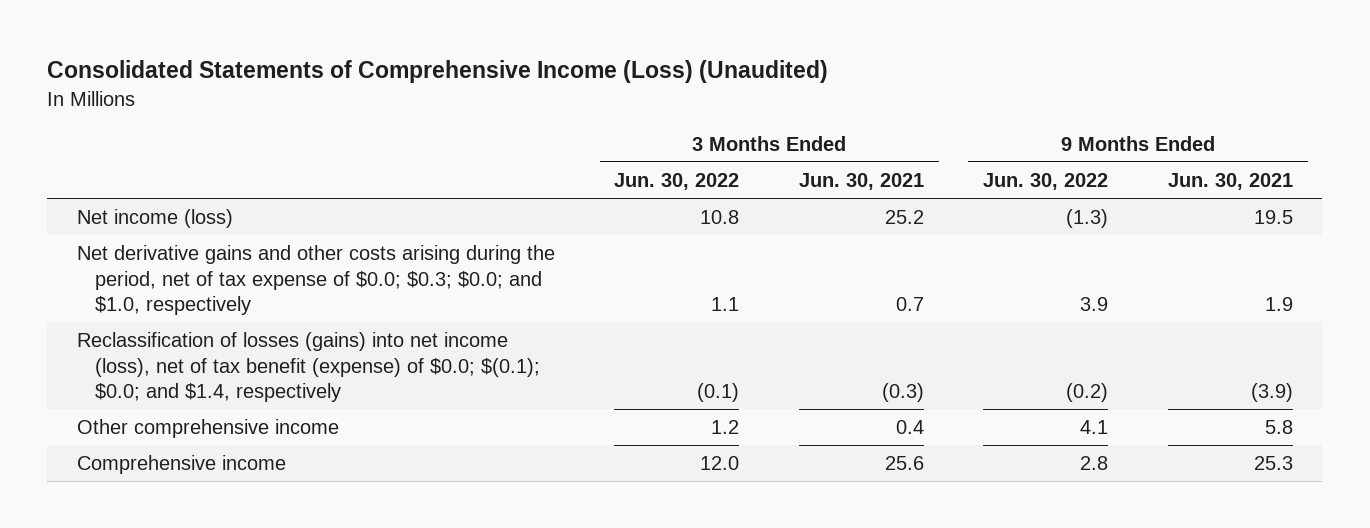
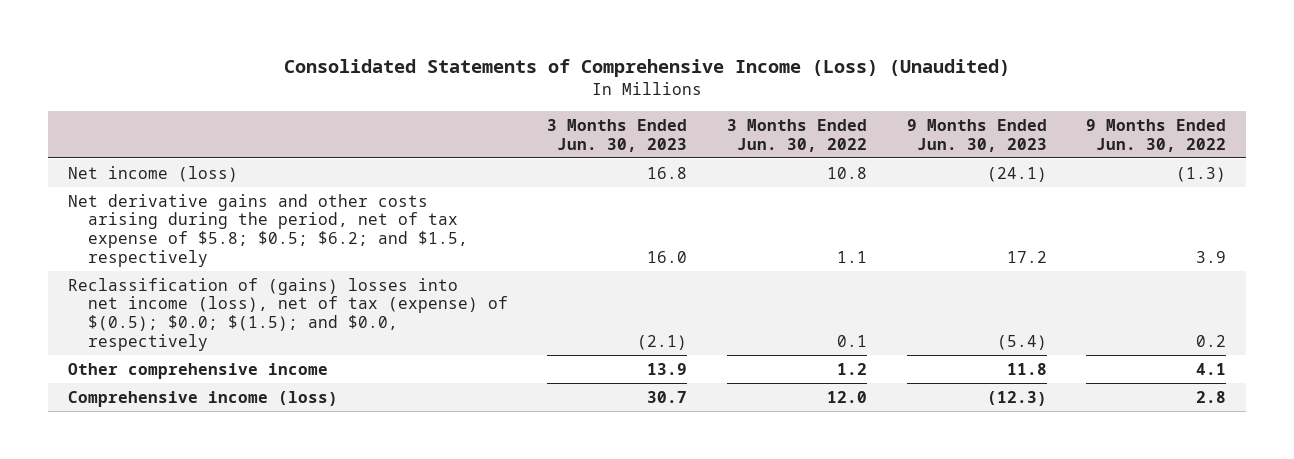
[798,173,924,191] Jun. 30, 2021 -> none
[1167,173,1293,191] Jun. 30, 2021 -> none
none -> [547,118,688,152] 3 Months Ended Jun. 30, 2023
none -> [906,118,1047,152] 9 Months Ended Jun. 30, 2023
[76,245,555,316] Net derivative gains and other costs arising during the period, net of tax expense of $0.0; $0.3; $0.0; and $1.0, respectively -> [67,193,468,267] Net derivative gains and other costs arising during the period, net of tax expense of $5.8; $0.5; $6.2; and $1.5, respectively
[76,332,540,403] Reclassification of losses (gains) into net income (loss), net of tax benefit (expense) of $0.0; $(0.1); $0.0; and $1.4, respectively -> [67,277,508,351] Reclassification of (gains) losses into net income (loss), net of tax (expense) of $(0.5); $0.0; $(1.5); and $0.0, respectively
[697,383,740,403] (0.1) -> [837,334,868,347] 0.1
[1066,383,1109,403] (0.2) -> [1196,334,1227,347] 0.2
[76,455,286,475] Comprehensive income -> [67,390,338,407] Comprehensive income (loss)

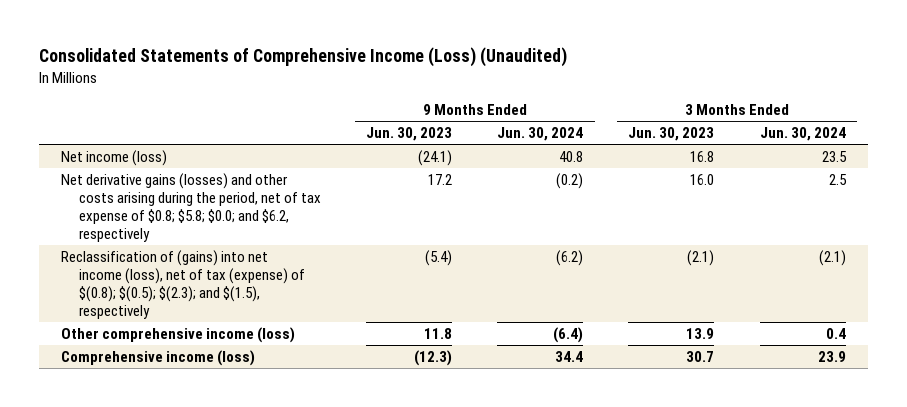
[727,118,868,152] 3 Months Ended Jun. 30, 2022 -> none
[1086,118,1227,152] 9 Months Ended Jun. 30, 2022 -> none
none -> [497,127,584,142] Jun. 30, 2024
none -> [759,127,846,142] Jun. 30, 2024
[67,193,468,267] Net derivative gains and other costs arising during the period, net of tax expense of $5.8; $0.5; $6.2; and $1.5, respectively -> [61,172,322,242] Net derivative gains (losses) and other costs arising during the period, net of tax expense of $0.8; $5.8; $0.0; and $6.2, respectively
[67,277,508,351] Reclassification of (gains) losses into net income (loss), net of tax (expense) of $(0.5); $0.0; $(1.5); and $0.0, respectively -> [61,249,306,319] Reclassification of (gains) into net income (loss), net of tax (expense) of $(0.8); $(0.5); $(2.3); and $(1.5), respectively
[67,362,328,379] Other comprehensive income -> [61,326,296,343] Other comprehensive income (loss)

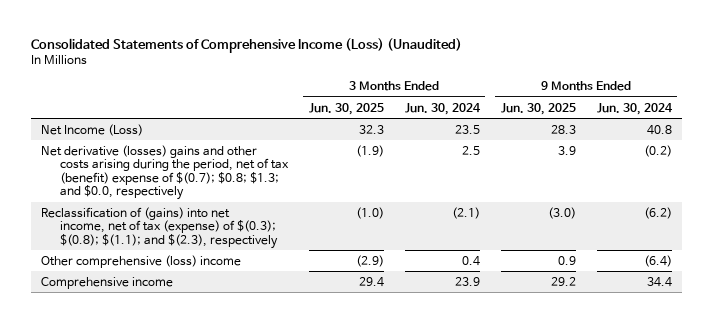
[366,127,453,142] Jun. 30, 2023 -> none
[628,127,715,142] Jun. 30, 2023 -> none
none -> [308,102,384,115] Jun. 30, 2025
none -> [500,102,576,115] Jun. 30, 2025
[61,149,168,166] Net income (loss) -> [41,123,144,136] Net Income (Loss)
[61,172,322,242] Net derivative gains (losses) and other costs arising during the period, net of tax expense of $0.8; $5.8; $0.0; and $6.2, respectively -> [41,144,289,201] Net derivative (losses) gains and other costs arising during the period, net of tax (benefit) expense of $(0.7); $0.8; $1.3; and $0.0, respectively
[61,249,306,319] Reclassification of (gains) into net income (loss), net of tax (expense) of $(0.8); $(0.5); $(2.3); and $(1.5), respectively -> [41,206,278,249] Reclassification of (gains) into net income, net of tax (expense) of $(0.3); $(0.8); $(1.1); and $(2.3), respectively
[61,326,296,343] Other comprehensive income (loss) -> [41,254,242,268] Other comprehensive (loss) income
[61,349,256,366] Comprehensive income (loss) -> [41,276,174,289] Comprehensive income

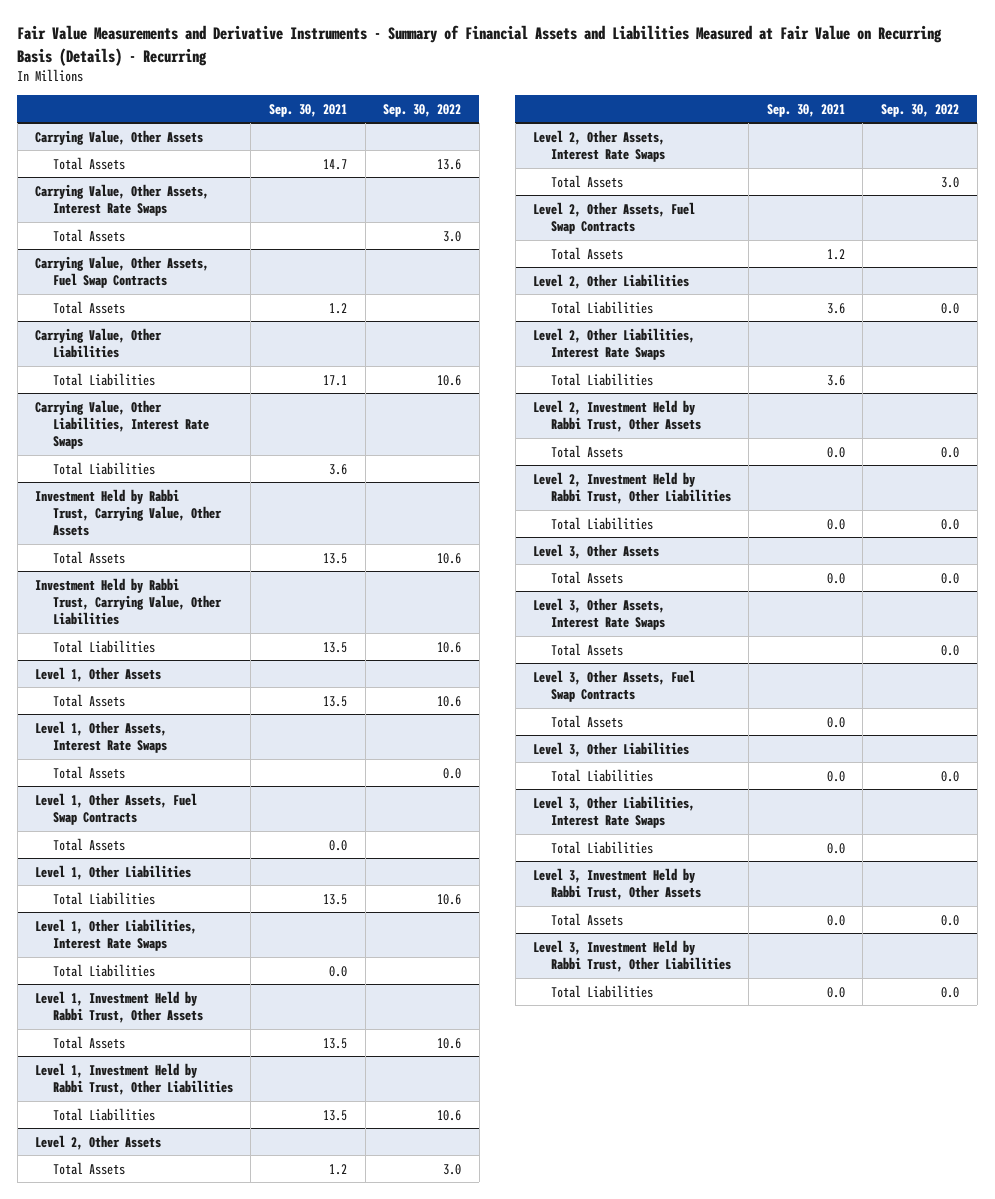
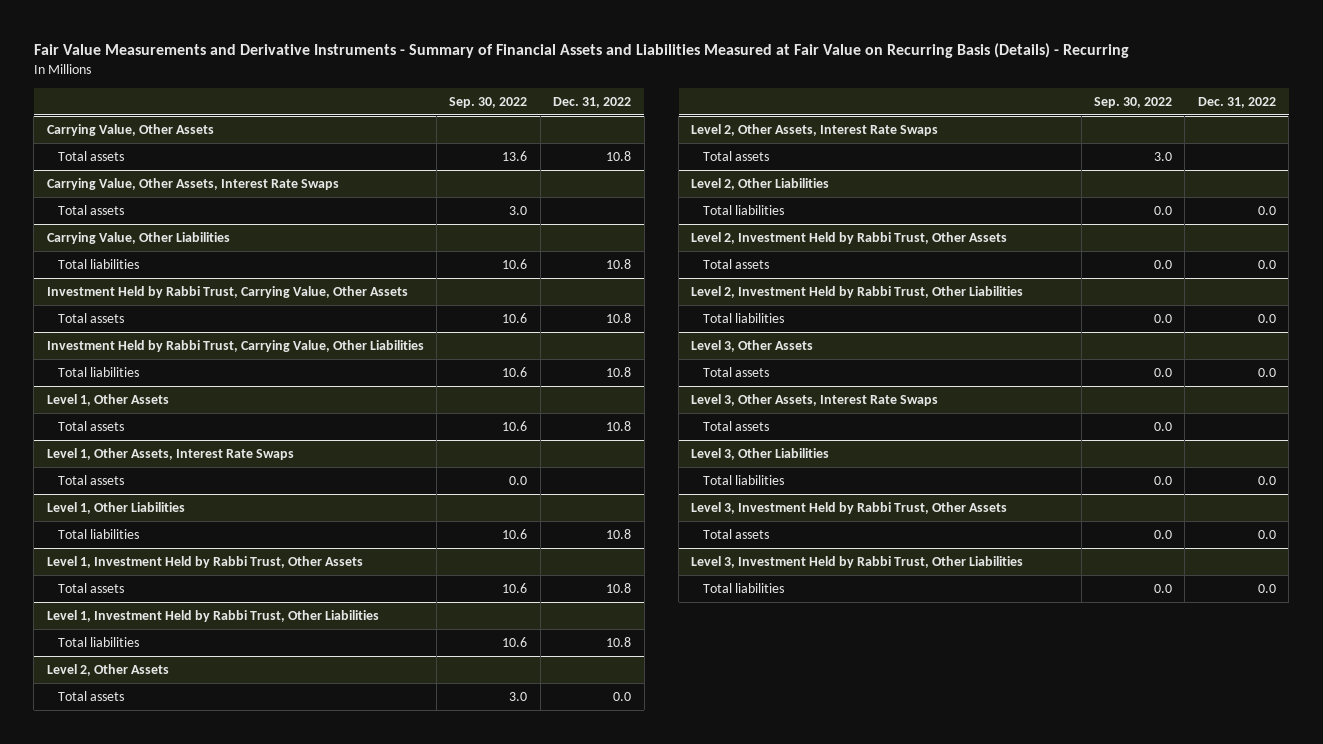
[269,103,348,117] Sep. 30, 2021 -> none
none -> [553,96,632,108] Dec. 31, 2022
[52,156,125,170] Total Assets -> [58,151,125,162] Total assets
[35,255,210,289] Carrying Value, Other Assets, Fuel Swap Contracts -> none
[52,300,125,314] Total Assets -> none
[52,228,125,242] Total Assets -> [58,205,125,216] Total assets
[35,399,209,450] Carrying Value, Other Liabilities, Interest Rate Swaps -> none
[52,461,155,475] Total Liabilities -> none
[52,372,155,386] Total Liabilities -> [58,259,140,270] Total liabilities
[52,550,125,564] Total Assets -> [58,313,125,324] Total assets
[52,639,155,653] Total Liabilities -> [58,367,140,378] Total liabilities
[52,693,125,707] Total Assets -> [58,421,125,432] Total assets
[35,792,198,826] Level 1, Other Assets, Fuel Swap Contracts -> none
[52,837,125,851] Total Assets -> none
[52,765,125,779] Total Assets -> [58,475,125,486] Total assets
[35,918,198,952] Level 1, Other Liabilities, Interest Rate Swaps -> none
[52,963,155,977] Total Liabilities -> none
[52,891,155,905] Total Liabilities -> [58,529,140,540] Total liabilities
[52,1035,125,1049] Total Assets -> [58,583,125,594] Total assets
[52,1107,155,1121] Total Liabilities -> [58,637,140,648] Total liabilities
[52,1161,125,1175] Total Assets -> [58,691,125,702] Total assets
[533,201,696,235] Level 2, Other Assets, Fuel Swap Contracts -> none
[550,246,623,260] Total Assets -> none
[550,174,623,188] Total Assets -> [702,151,769,162] Total assets
[533,327,696,361] Level 2, Other Liabilities, Interest Rate Swaps -> none
[550,372,653,386] Total Liabilities -> none
[550,300,653,314] Total Liabilities -> [702,205,784,216] Total liabilities
[550,444,623,458] Total Assets -> [702,259,769,270] Total assets
[550,516,653,530] Total Liabilities -> [702,313,784,324] Total liabilities
[550,570,623,584] Total Assets -> [702,367,769,378] Total assets
[533,669,696,703] Level 3, Other Assets, Fuel Swap Contracts -> none
[550,714,623,728] Total Assets -> none
[550,642,623,656] Total Assets -> [702,421,769,432] Total assets
[533,795,696,829] Level 3, Other Liabilities, Interest Rate Swaps -> none
[550,840,653,854] Total Liabilities -> none
[550,768,653,782] Total Liabilities -> [702,475,784,486] Total liabilities
[550,912,623,926] Total Assets -> [702,529,769,540] Total assets
[550,984,653,998] Total Liabilities -> [702,583,784,594] Total liabilities

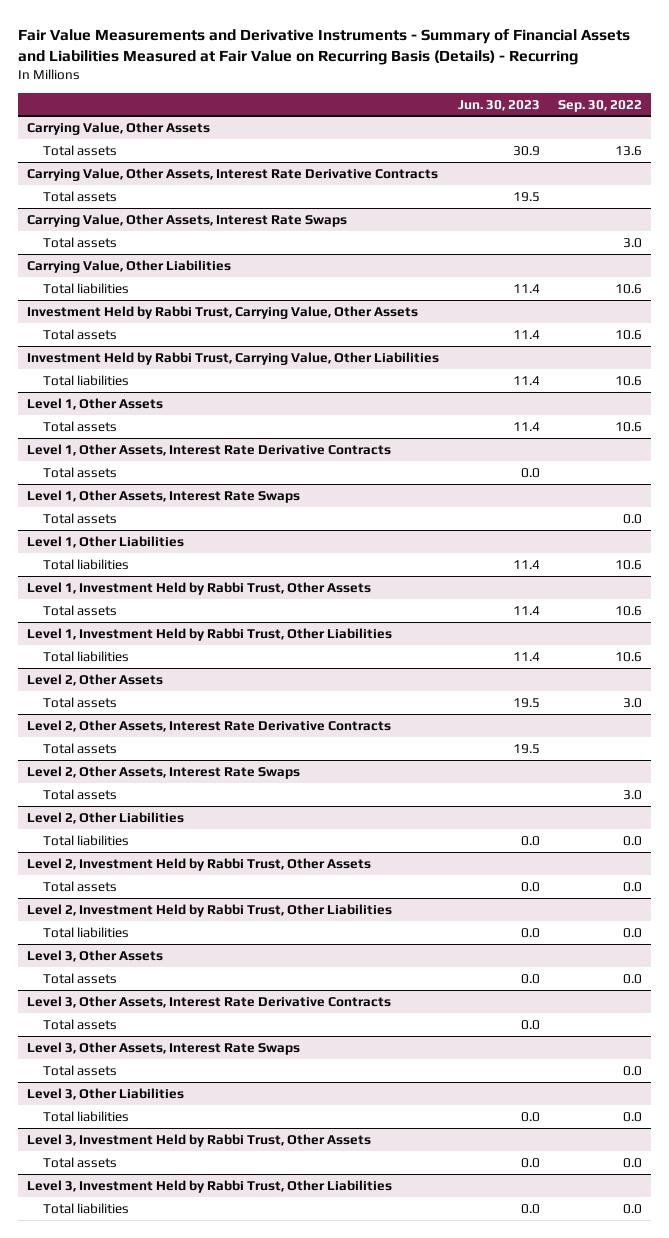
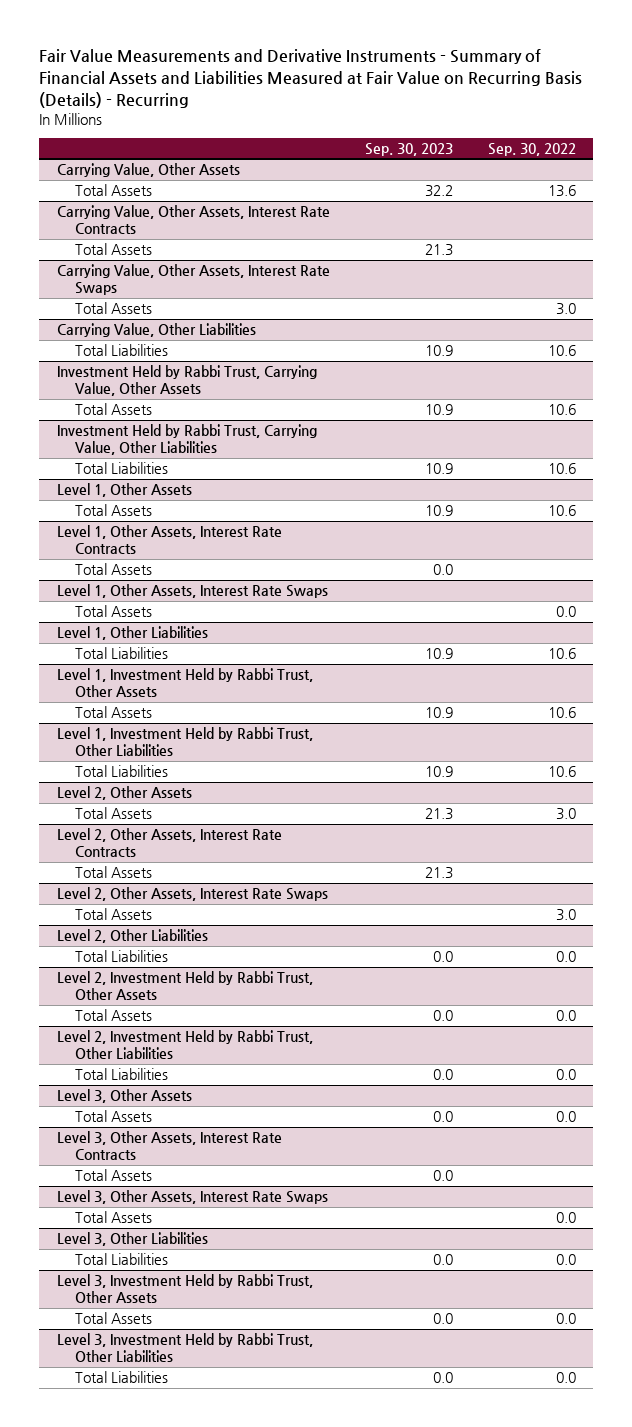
[457,99,540,111] Jun. 30, 2023 -> none
none -> [364,142,453,156] Sep. 30, 2023
[42,144,117,156] Total assets -> [75,184,153,197] Total Assets
[27,167,439,181] Carrying Value, Other Assets, Interest Rate Derivative Contracts -> [56,205,330,235] Carrying Value, Other Assets, Interest Rate Contracts
[42,190,117,202] Total assets -> [75,243,153,256] Total Assets
[42,236,117,248] Total assets -> [75,302,153,315] Total Assets
[42,282,129,294] Total liabilities -> [75,344,169,357] Total Liabilities
[42,328,117,340] Total assets -> [75,403,153,416] Total Assets
[42,374,129,386] Total liabilities -> [75,462,169,475] Total Liabilities
[42,420,117,432] Total assets -> [75,504,153,517] Total Assets
[27,443,392,456] Level 1, Other Assets, Interest Rate Derivative Contracts -> [56,525,282,555] Level 1, Other Assets, Interest Rate Contracts
[42,466,117,478] Total assets -> [75,563,153,576] Total Assets
[42,512,117,524] Total assets -> [75,605,153,618] Total Assets
[42,558,129,570] Total liabilities -> [75,647,169,660] Total Liabilities
[42,604,117,616] Total assets -> [75,706,153,719] Total Assets
[42,650,129,662] Total liabilities -> [75,765,169,778] Total Liabilities
[42,696,117,708] Total assets -> [75,807,153,820] Total Assets
[27,719,392,732] Level 2, Other Assets, Interest Rate Derivative Contracts -> [56,828,282,858] Level 2, Other Assets, Interest Rate Contracts
[42,742,117,754] Total assets -> [75,866,153,879] Total Assets
[42,788,117,800] Total assets -> [75,908,153,921] Total Assets
[42,834,129,846] Total liabilities -> [75,950,169,963] Total Liabilities
[42,880,117,892] Total assets -> [75,1009,153,1022] Total Assets
[42,926,129,938] Total liabilities -> [75,1068,169,1081] Total Liabilities
[42,972,117,984] Total assets -> [75,1110,153,1123] Total Assets
[27,995,392,1008] Level 3, Other Assets, Interest Rate Derivative Contracts -> [56,1131,282,1161] Level 3, Other Assets, Interest Rate Contracts
[42,1018,117,1030] Total assets -> [75,1169,153,1182] Total Assets
[42,1064,117,1076] Total assets -> [75,1211,153,1224] Total Assets
[42,1110,129,1122] Total liabilities -> [75,1253,169,1266] Total Liabilities
[42,1156,117,1168] Total assets -> [75,1312,153,1325] Total Assets
[42,1202,129,1214] Total liabilities -> [75,1371,169,1384] Total Liabilities

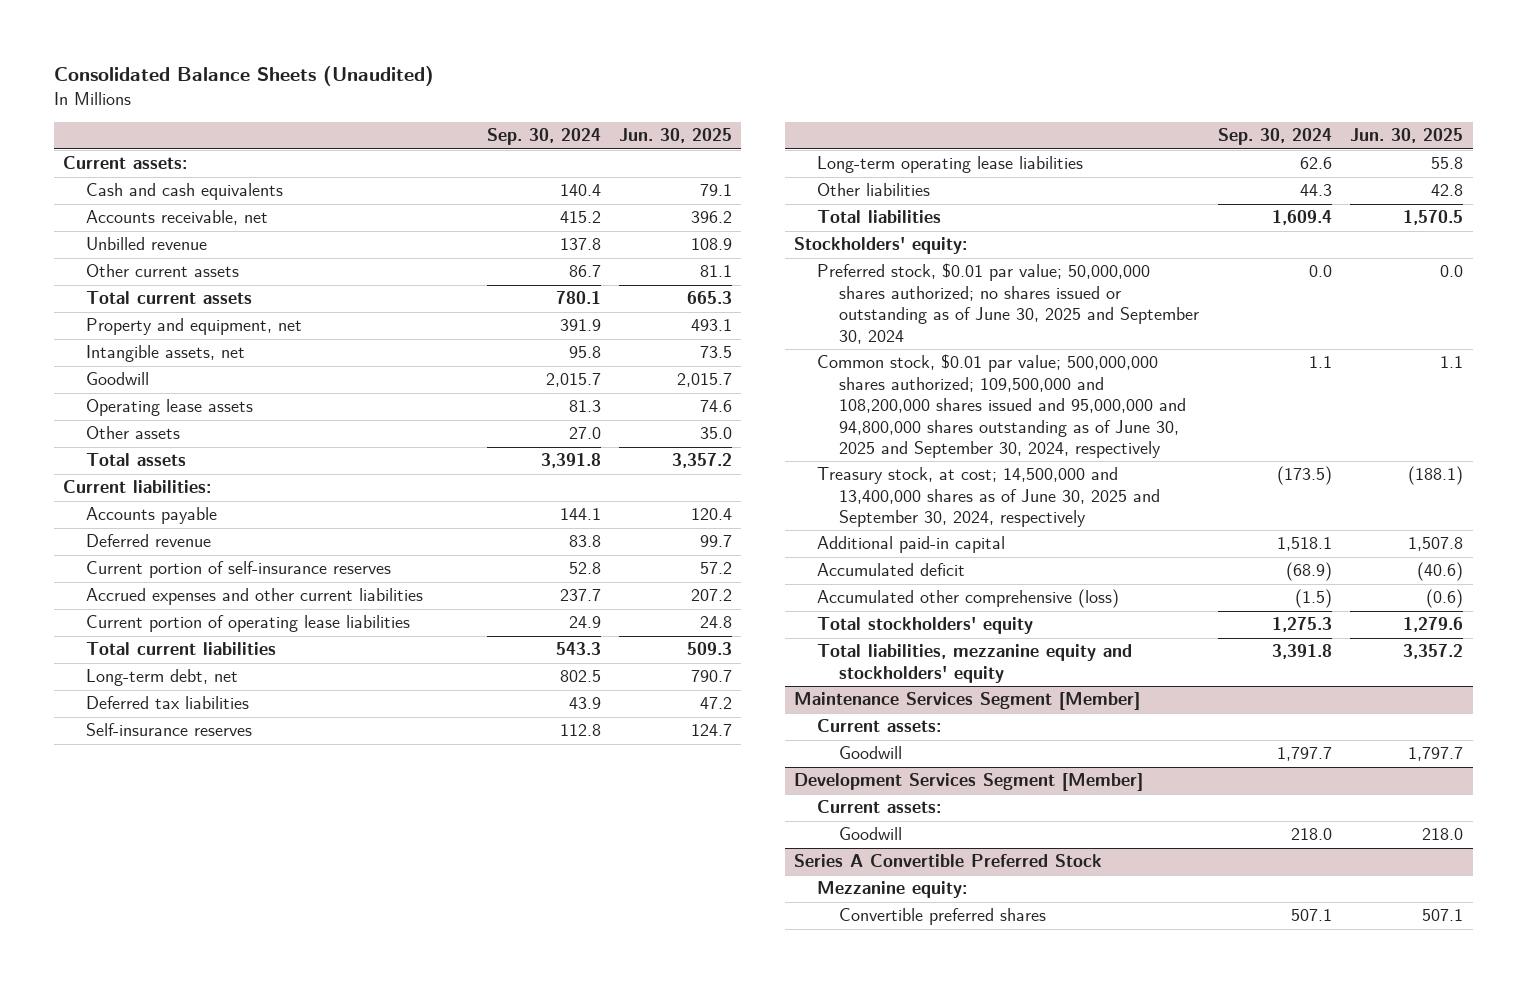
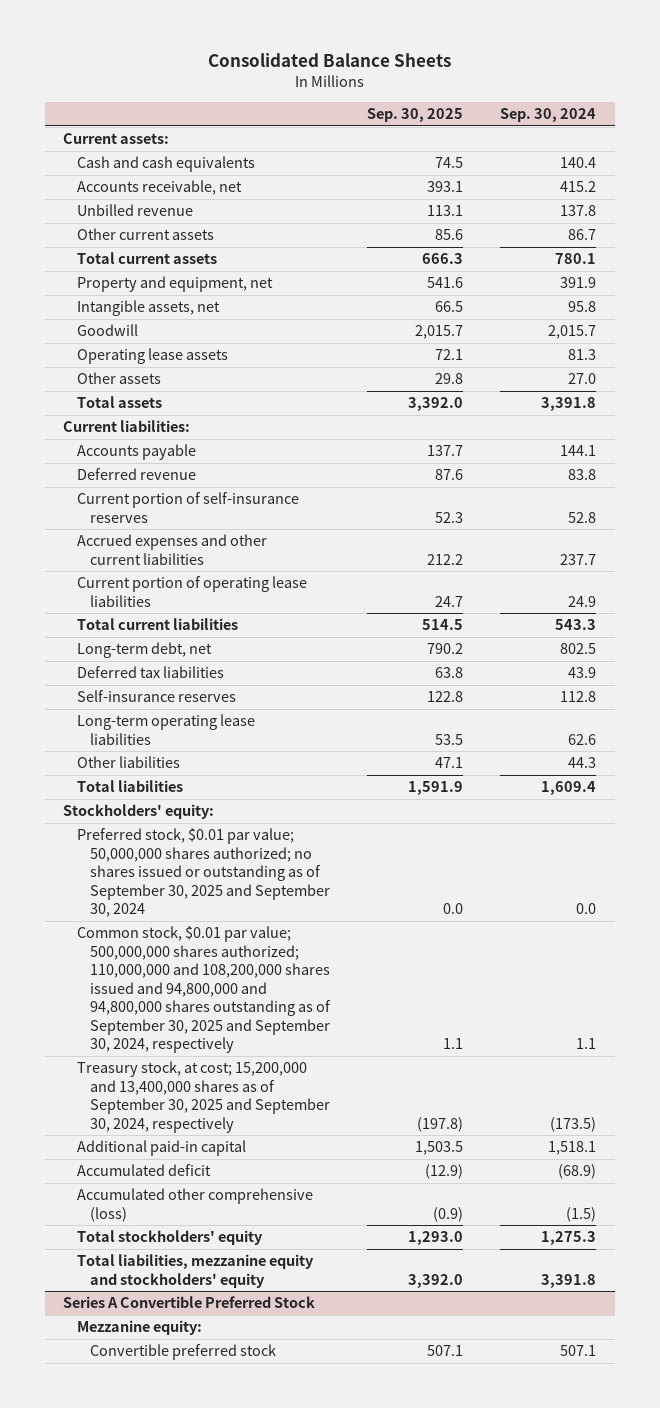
[53,65,434,86] Consolidated Balance Sheets (Unaudited) -> [207,53,451,68] Consolidated Balance Sheets
[619,128,733,144] Jun. 30, 2025 -> none
none -> [367,108,464,123] Sep. 30, 2025
[816,263,1200,344] Preferred stock, $0.01 par value; 50,000,000 shares authorized; no shares issued or outstanding as of June 30, 2025 and September 30, 2024 -> [76,828,330,918] Preferred stock, $0.01 par value; 50,000,000 shares authorized; no shares issued or outstanding as of September 30, 2025 and September 30, 2024
[816,354,1187,459] Common stock, $0.01 par value; 500,000,000 shares authorized; 109,500,000 and 108,200,000 shares issued and 95,000,000 and 94,800,000 shares outstanding as of June 30, 2025 and September 30, 2024, respectively -> [76,926,331,1054] Common stock, $0.01 par value; 500,000,000 shares authorized; 110,000,000 and 108,200,000 shares issued and 94,800,000 and 94,800,000 shares outstanding as of September 30, 2025 and September 30, 2024, respectively
[816,467,1161,528] Treasury stock, at cost; 14,500,000 and 13,400,000 shares as of June 30, 2025 and September 30, 2024, respectively -> [76,1061,330,1133] Treasury stock, at cost; 15,200,000 and 13,400,000 shares as of September 30, 2025 and September 30, 2024, respectively
[794,692,1141,711] Maintenance Services Segment [Member] -> none
[816,719,941,733] Current assets: -> none
[839,746,903,760] Goodwill -> none
[794,773,1144,792] Development Services Segment [Member] -> none
[816,800,941,814] Current assets: -> none
[839,827,903,841] Goodwill -> none
[839,908,1047,926] Convertible preferred shares -> [89,1344,276,1361] Convertible preferred stock

